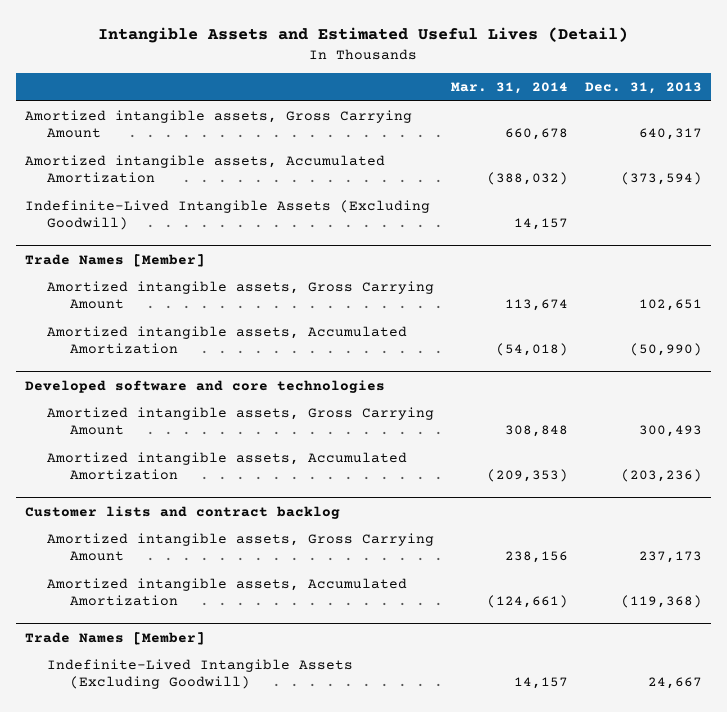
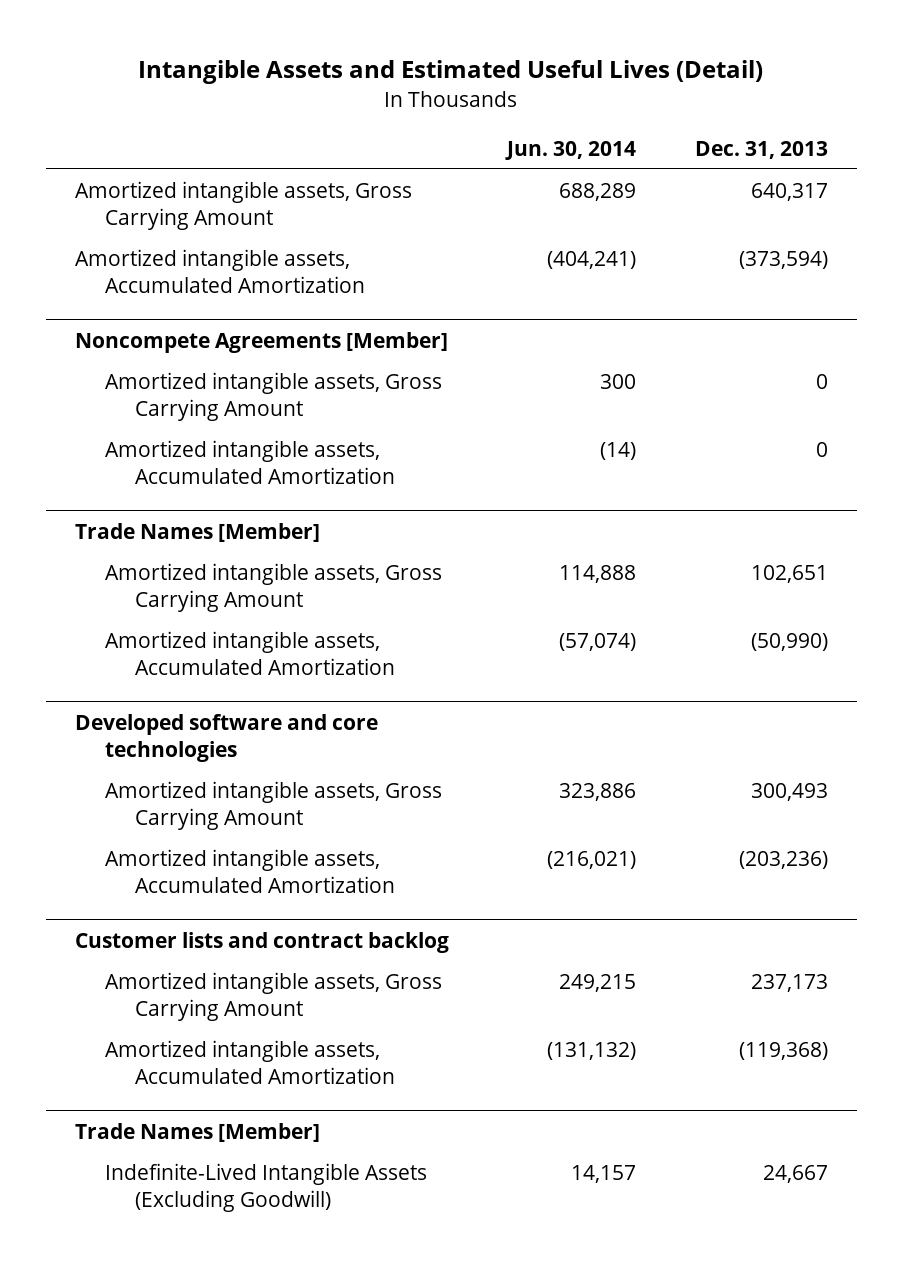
[451,82,569,95] Mar. 31, 2014 -> none
none -> [505,140,637,160] Jun. 30, 2014
[24,199,430,231] Indefinite-Lived Intangible Assets (Excluding Goodwill) -> none
none -> [74,331,448,353] Noncompete Agreements [Member]
none -> [105,371,443,422] Amortized intangible assets, Gross Carrying Amount
none -> [105,439,396,485] Amortized intangible assets, Accumulated Amortization

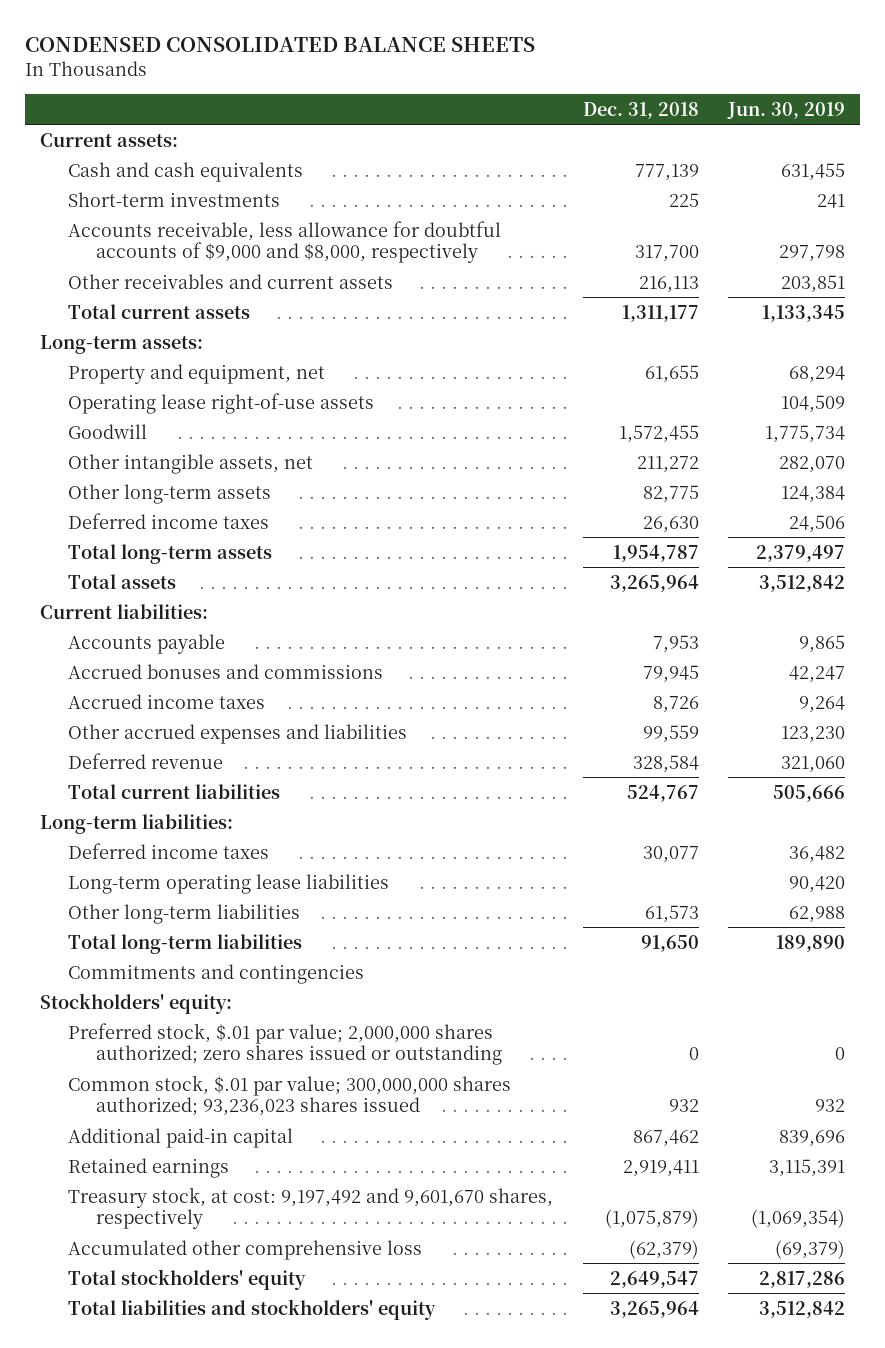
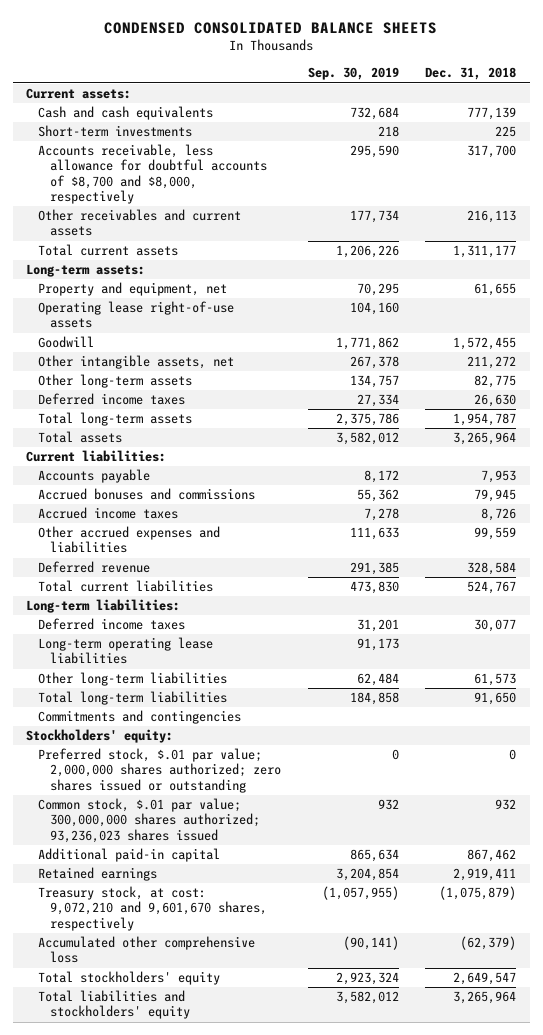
[727,101,846,119] Jun. 30, 2019 -> none
none -> [307,67,399,81] Sep. 30, 2019
[68,220,502,264] Accounts receivable, less allowance for doubtful accounts of $9,000 and $8,000, respectively -> [37,144,267,204] Accounts receivable, less allowance for doubtful accounts of $8,700 and $8,000, respectively
[68,1186,554,1230] Treasury stock, at cost: 9,197,492 and 9,601,670 shares, respectively -> [37,886,267,931] Treasury stock, at cost: 9,072,210 and 9,601,670 shares, respectively

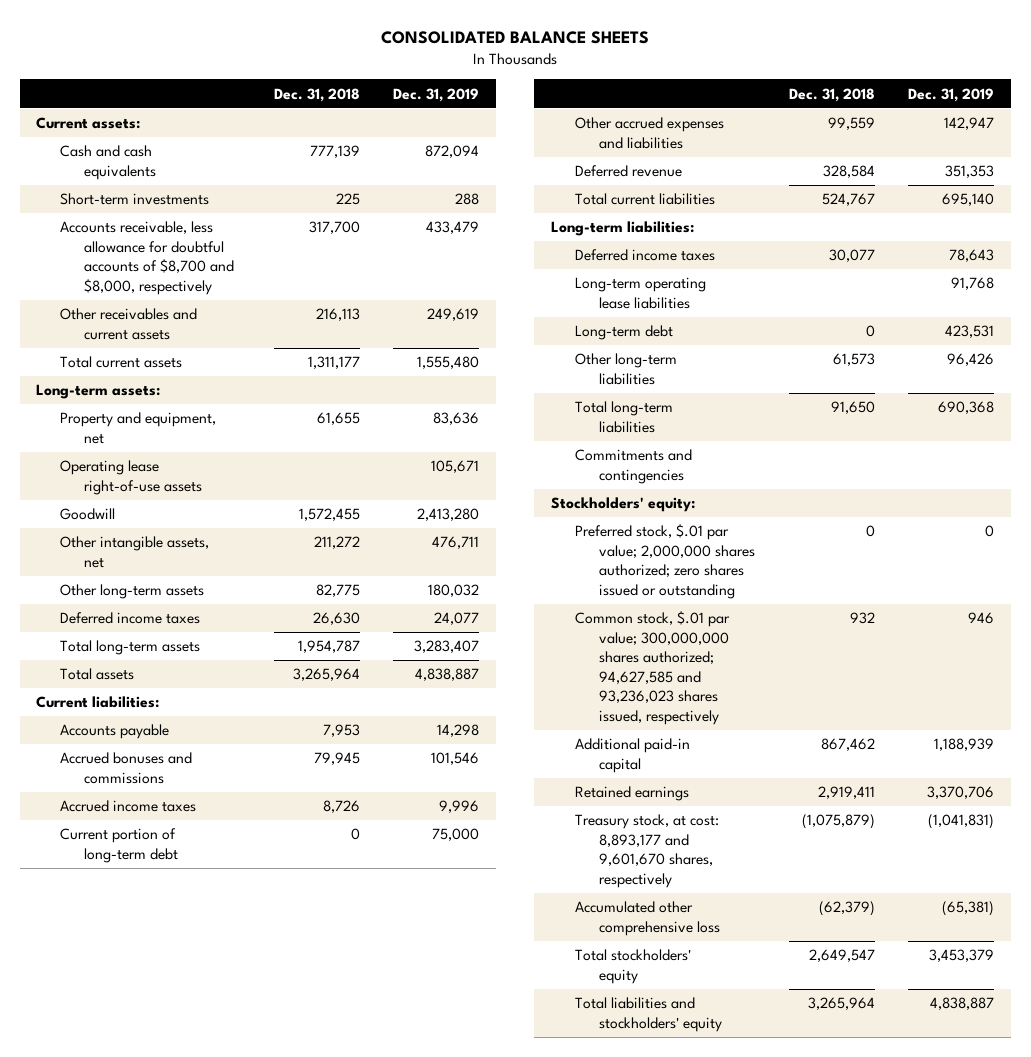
[104,21,438,34] CONDENSED CONSOLIDATED BALANCE SHEETS -> [381,31,650,45] CONSOLIDATED BALANCE SHEETS
[307,67,399,81] Sep. 30, 2019 -> none
none -> [393,87,480,102] Dec. 31, 2019
none -> [60,828,179,863] Current portion of long-term debt
none -> [575,325,674,341] Long-term debt
[37,798,260,843] Common stock, $.01 par value; 300,000,000 shares authorized; 93,236,023 shares issued -> [575,611,731,725] Common stock, $.01 par value; 300,000,000 shares authorized; 94,627,585 and 93,236,023 shares issued, respectively
[37,886,267,931] Treasury stock, at cost: 9,072,210 and 9,601,670 shares, respectively -> [575,814,720,888] Treasury stock, at cost: 8,893,177 and 9,601,670 shares, respectively

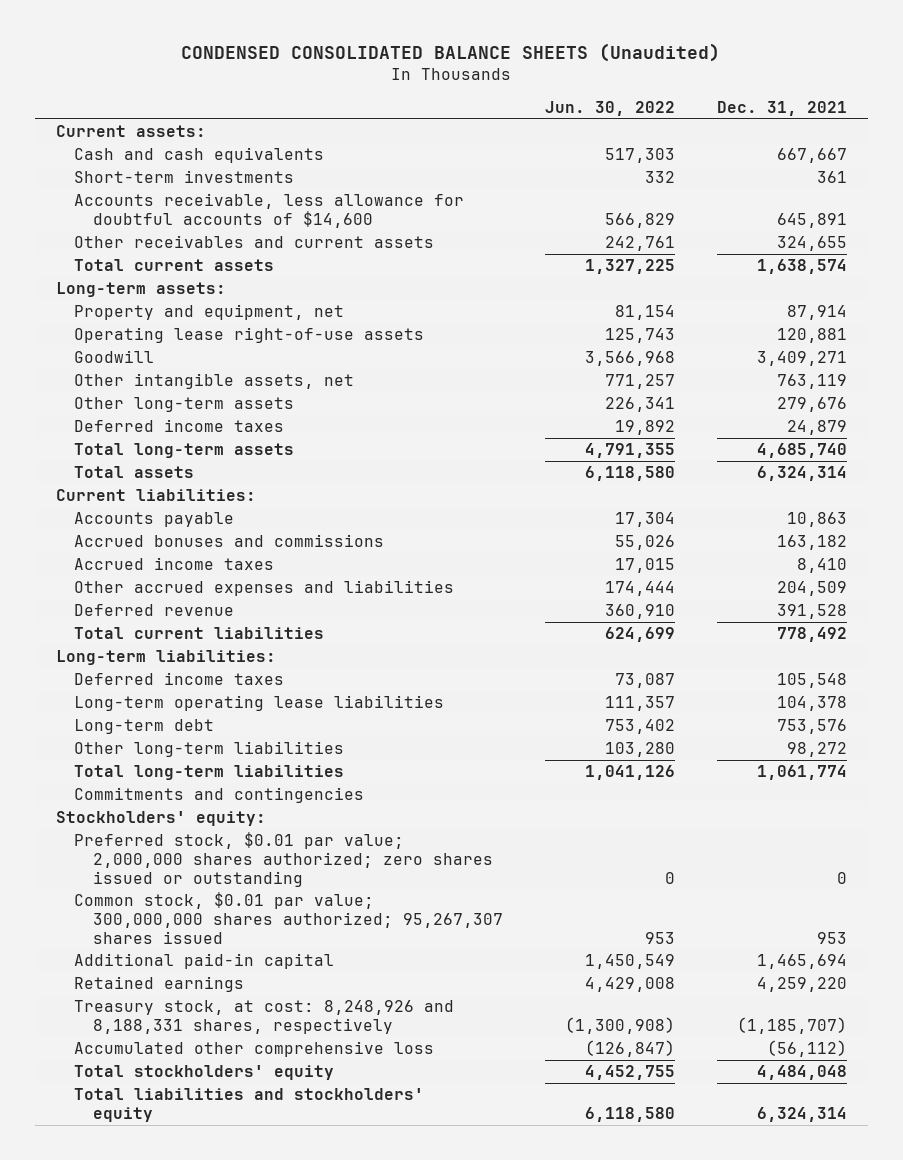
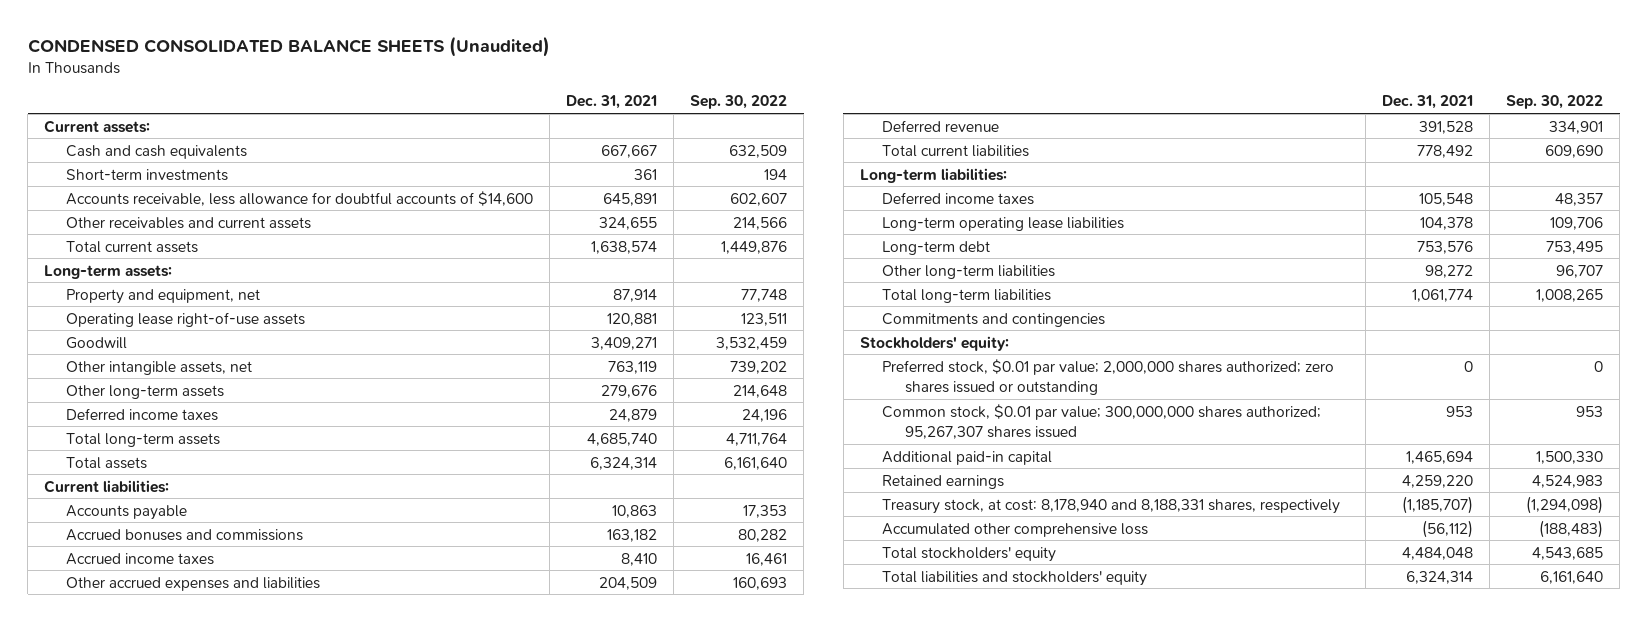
[545,100,676,116] Jun. 30, 2022 -> none
none -> [690,95,788,110] Sep. 30, 2022
[74,1000,455,1034] Treasury stock, at cost: 8,248,926 and 8,188,331 shares, respectively -> [882,498,1341,514] Treasury stock, at cost: 8,178,940 and 8,188,331 shares, respectively

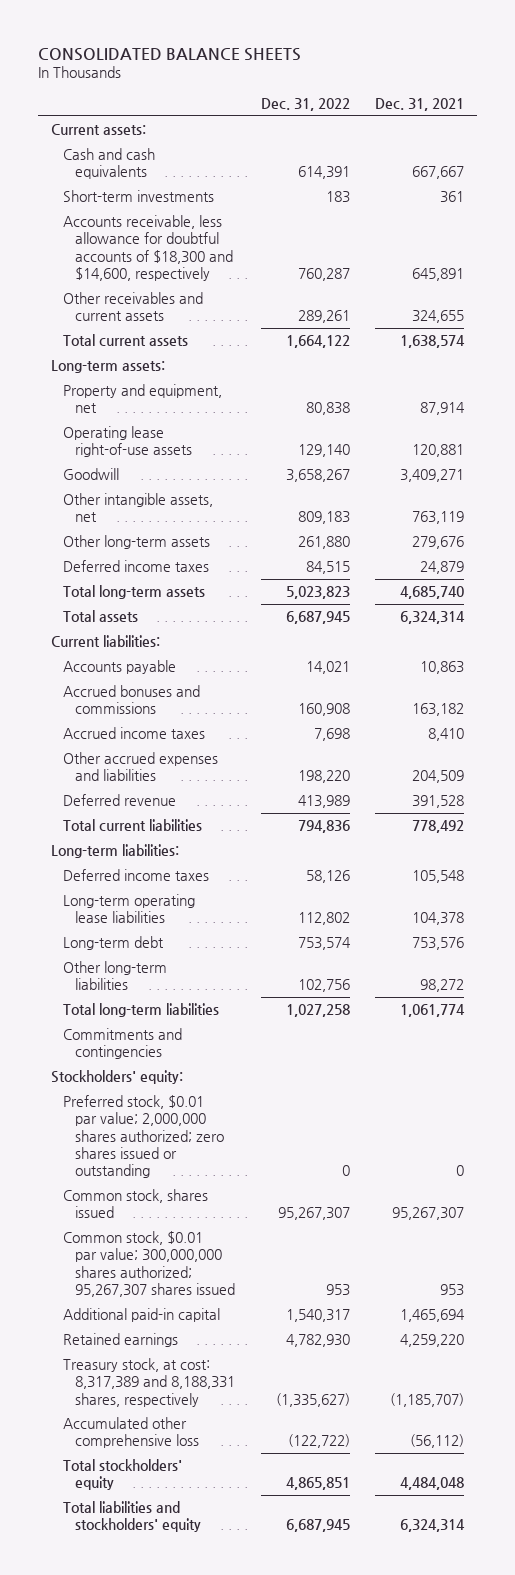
[27,35,550,57] CONDENSED CONSOLIDATED BALANCE SHEETS (Unaudited) -> [37,47,301,61] CONSOLIDATED BALANCE SHEETS
[690,95,788,110] Sep. 30, 2022 -> none
none -> [260,97,350,111] Dec. 31, 2022
[66,190,534,206] Accounts receivable, less allowance for doubtful accounts of $14,600 -> [62,215,233,281] Accounts receivable, less allowance for doubtful accounts of $18,300 and $14,600, respectively
none -> [62,1189,208,1219] Common stock, shares issued
[882,498,1341,514] Treasury stock, at cost: 8,178,940 and 8,188,331 shares, respectively -> [62,1358,235,1407] Treasury stock, at cost: 8,317,389 and 8,188,331 shares, respectively

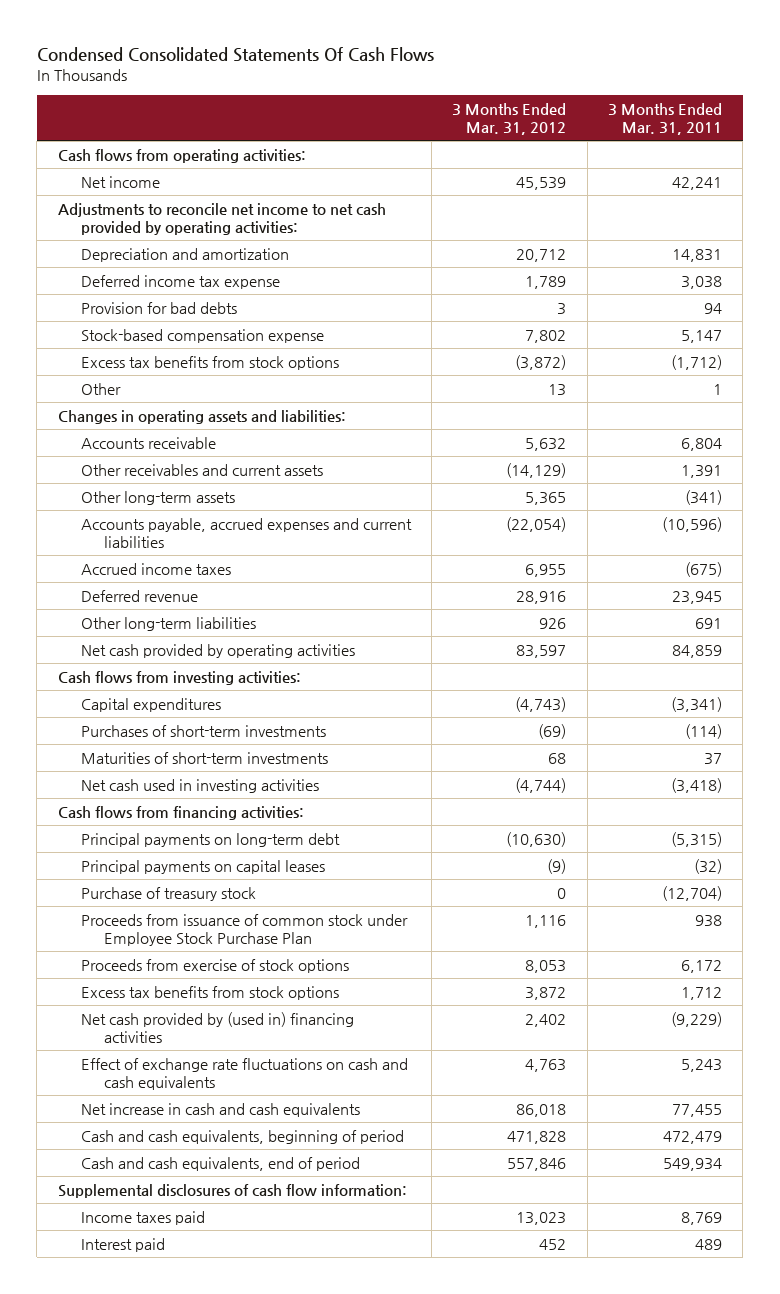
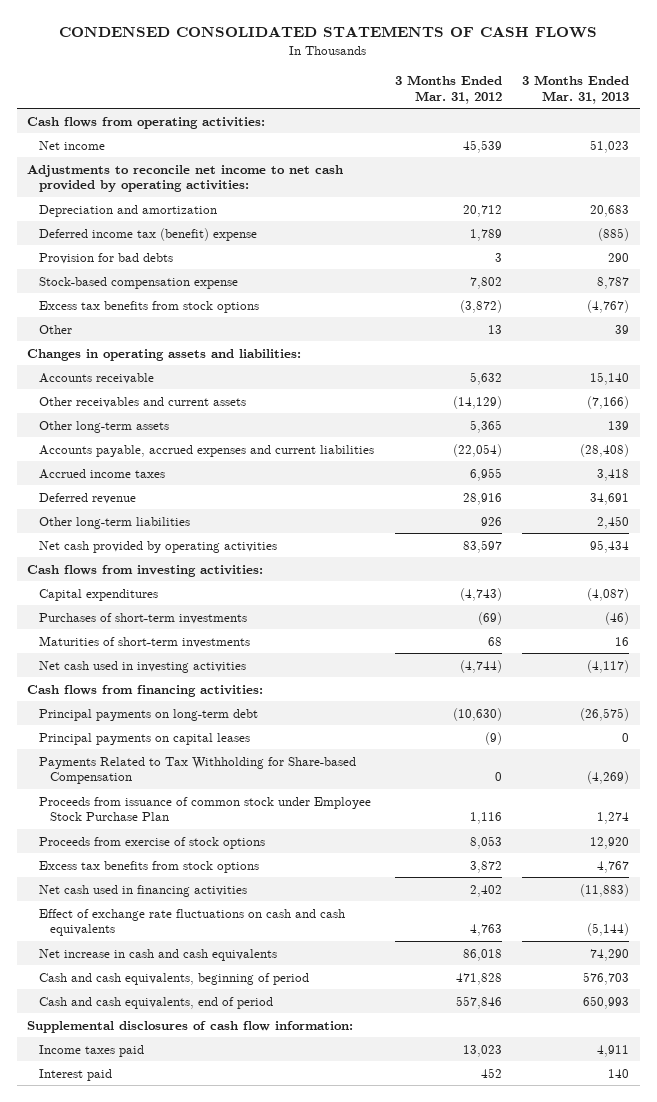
[36,46,434,62] Condensed Consolidated Statements Of Cash Flows -> [59,26,598,39] CONDENSED CONSOLIDATED STATEMENTS OF CASH FLOWS
[607,102,722,135] 3 Months Ended Mar. 31, 2011 -> none
none -> [522,75,630,104] 3 Months Ended Mar. 31, 2013
[80,274,280,289] Deferred income tax expense -> [38,227,257,241] Deferred income tax (benefit) expense
[80,886,256,901] Purchase of treasury stock -> none
none -> [38,756,356,785] Payments Related to Tax Withholding for Share-based Compensation
[80,1011,354,1043] Net cash provided by (used in) financing activities -> [38,884,247,897] Net cash used in financing activities

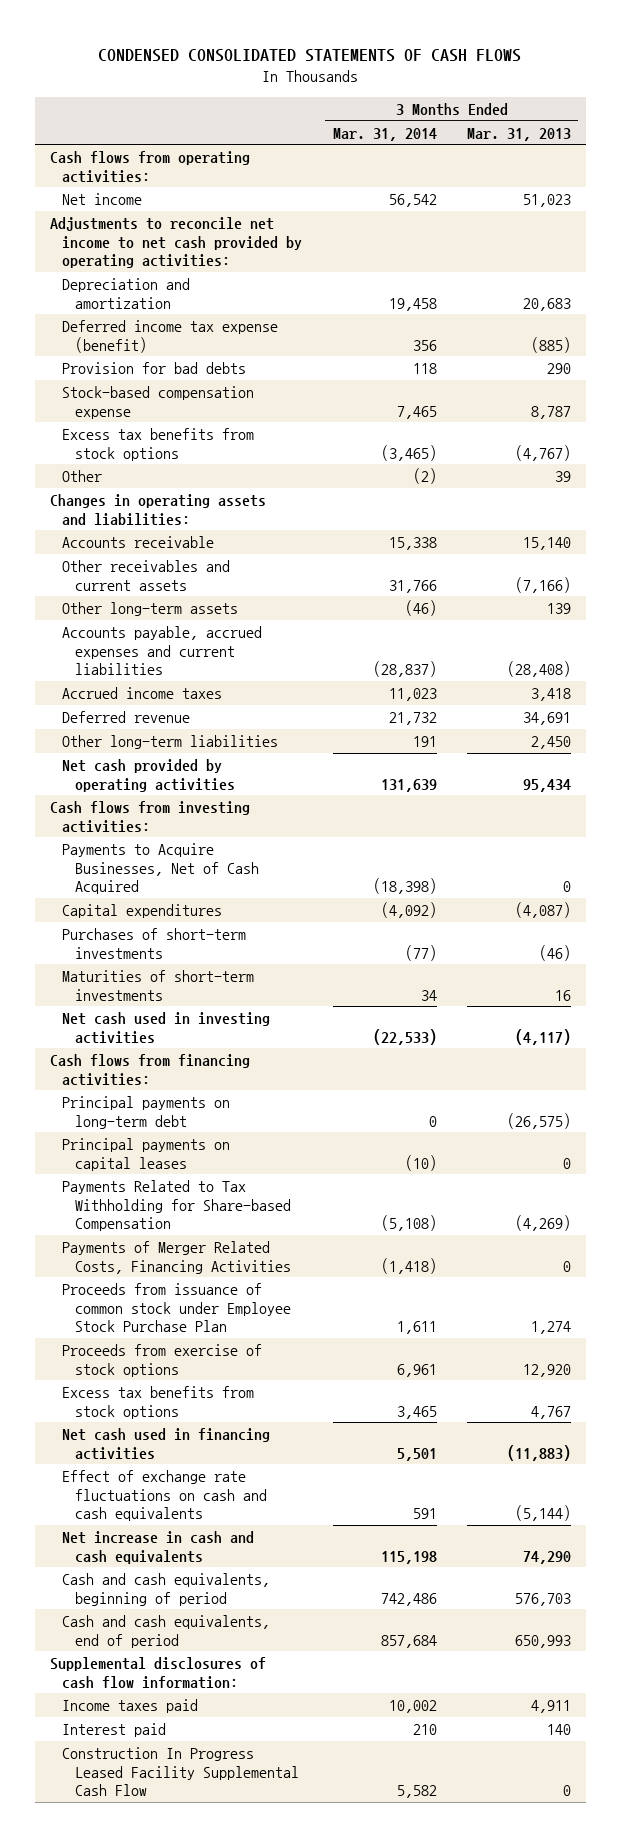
[394,75,502,104] 3 Months Ended Mar. 31, 2012 -> none
none -> [332,127,437,141] Mar. 31, 2014
[38,227,257,241] Deferred income tax (benefit) expense -> [62,319,279,353] Deferred income tax expense (benefit)
none -> [62,842,259,895] Payments to Acquire Businesses, Net of Cash Acquired
none -> [62,1240,291,1274] Payments of Merger Related Costs, Financing Activities
none -> [62,1746,299,1797] Construction In Progress Leased Facility Supplemental Cash Flow

